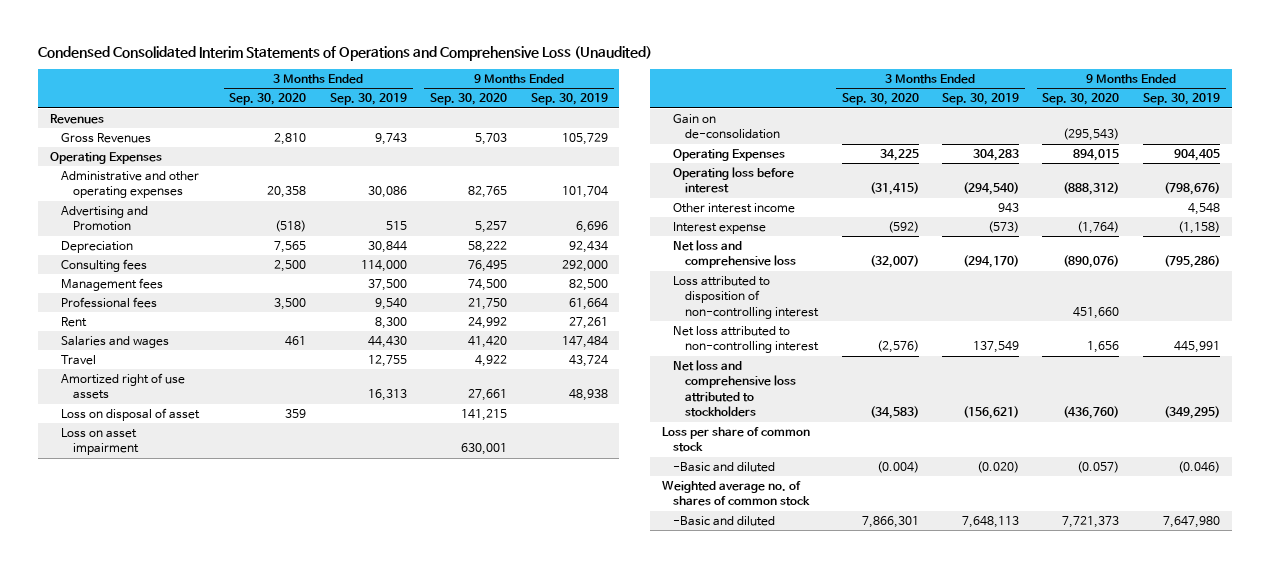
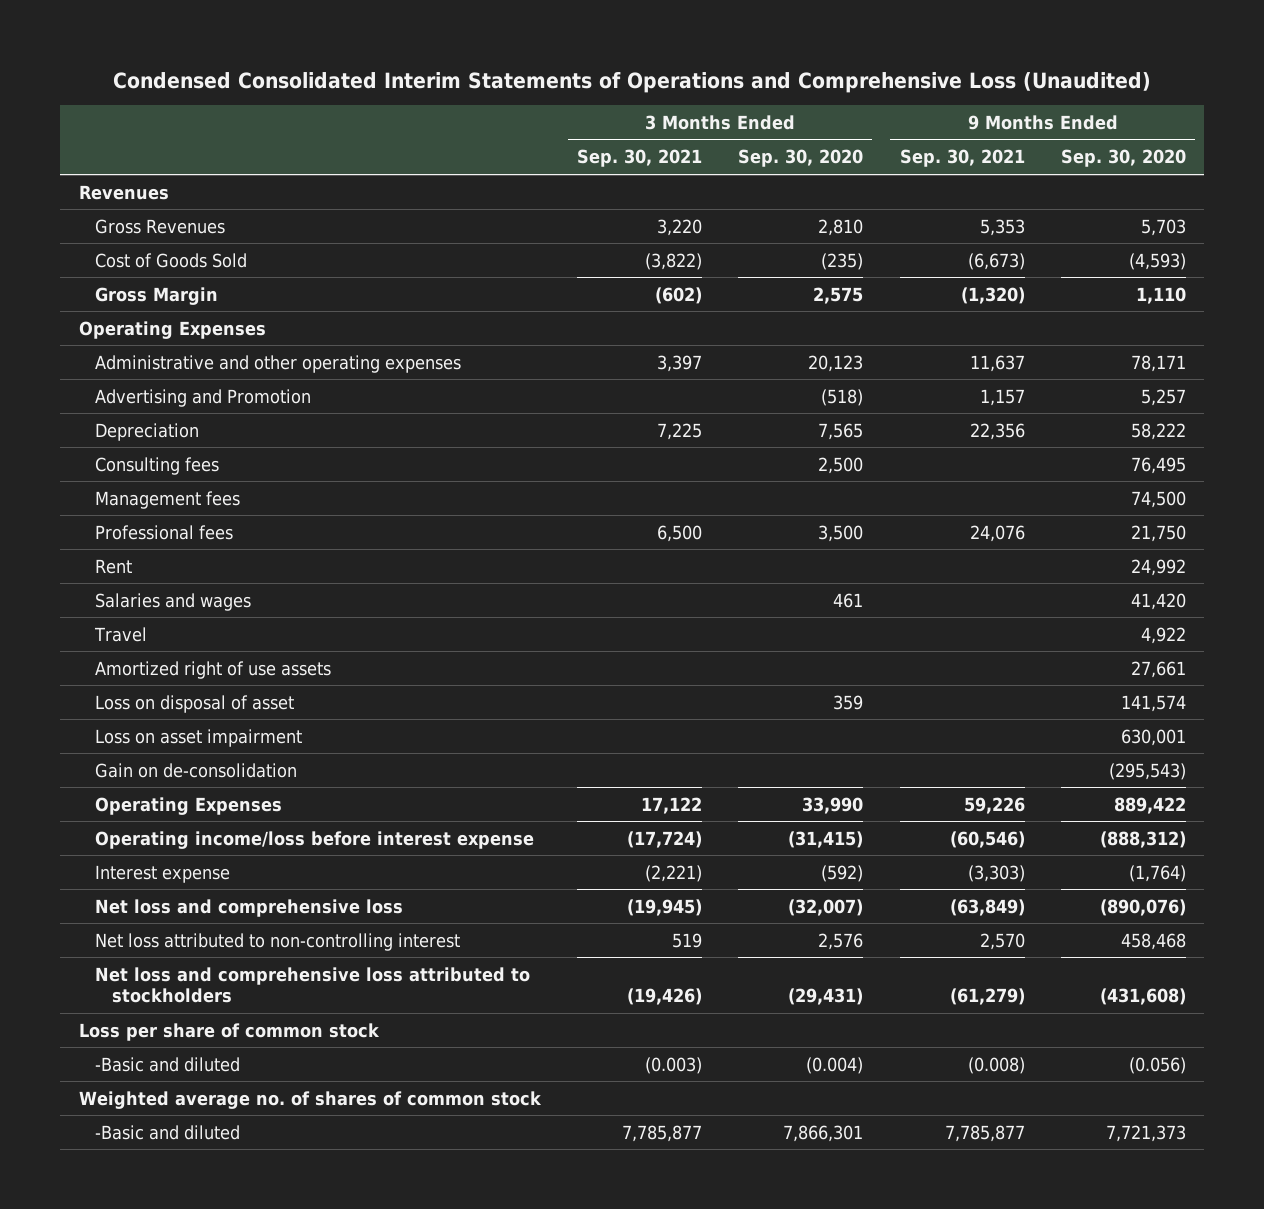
[329,93,407,106] Sep. 30, 2019 -> none
[530,93,608,106] Sep. 30, 2019 -> none
none -> [576,149,702,168] Sep. 30, 2021
none -> [899,149,1025,168] Sep. 30, 2021
none -> [95,252,248,268] Cost of Goods Sold
none -> [95,286,219,305] Gross Margin
[267,186,307,199] 20,358 -> [808,354,864,372] 20,123
[468,186,508,199] 82,765 -> [1130,354,1186,372] 78,171
[461,408,508,421] 141,215 -> [1120,694,1186,712] 141,574
[673,202,796,213] Other interest income -> none
[879,148,919,161] 34,225 -> [802,796,864,814] 33,990
[1073,148,1120,161] 894,015 -> [1113,796,1186,814] 889,422
[673,166,795,194] Operating loss before interest -> [95,830,535,849] Operating income/loss before interest expense
[673,275,820,319] Loss attributed to disposition of non-controlling interest -> none
[876,340,919,354] (2,576) -> [818,932,864,950] 2,576
[1087,341,1120,354] 1,656 -> [1120,932,1186,950] 458,468
[869,406,919,420] (34,583) -> [788,988,864,1006] (29,431)
[1063,406,1120,420] (436,760) -> [1099,988,1186,1006] (431,608)
[1077,460,1120,473] (0.057) -> [1128,1056,1186,1074] (0.056)

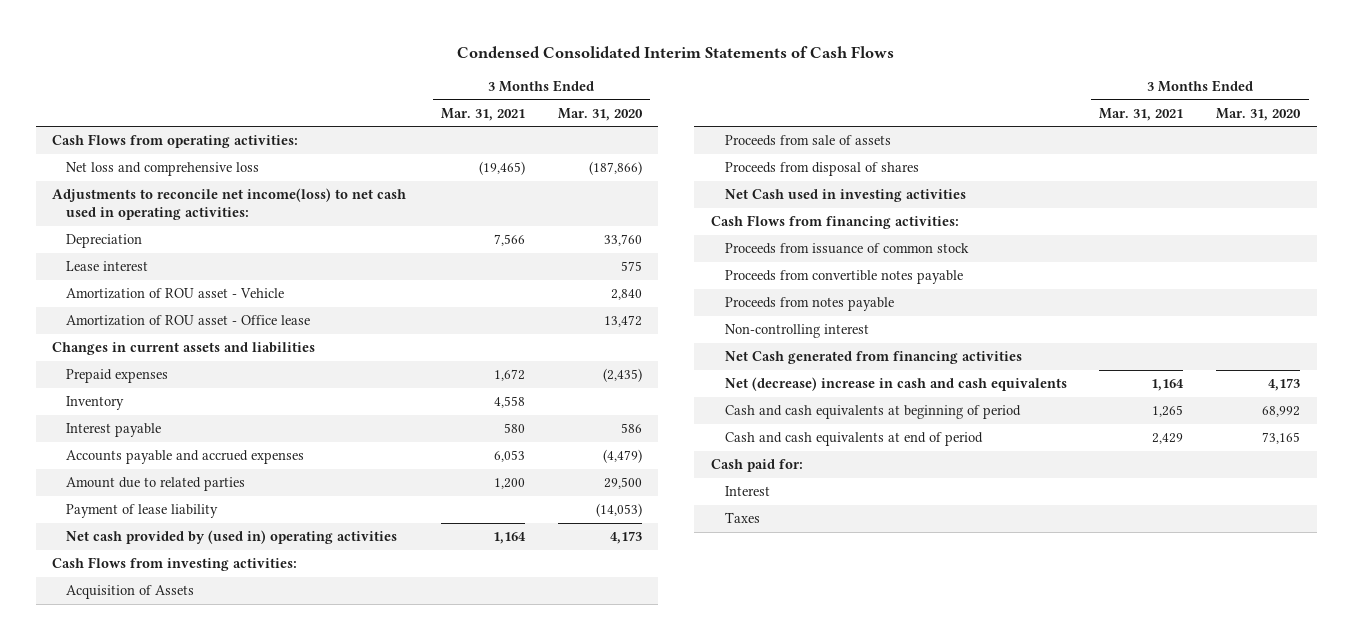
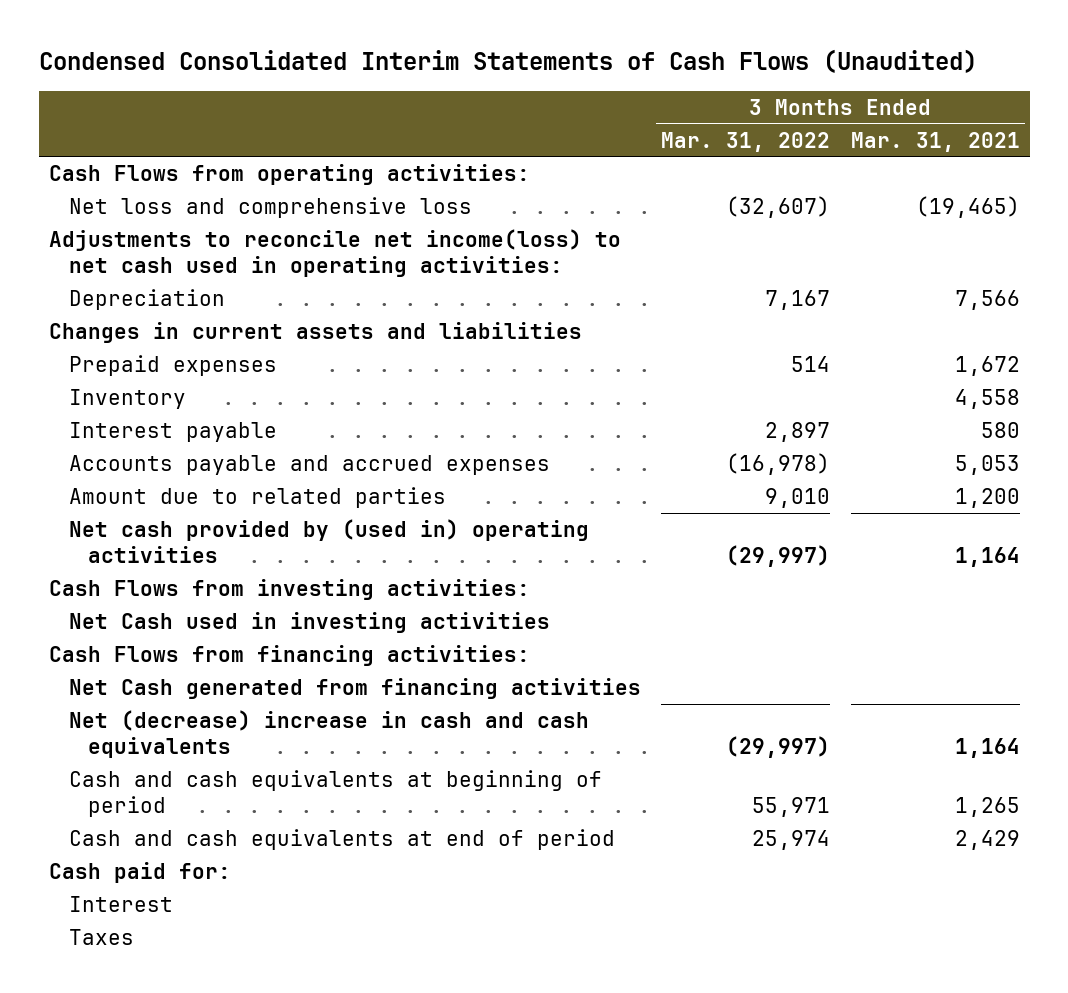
[457,46,895,59] Condensed Consolidated Interim Statements of Cash Flows -> [38,49,977,74] Condensed Consolidated Interim Statements of Cash Flows (Unaudited)
[557,107,643,121] Mar. 31, 2020 -> none
none -> [661,131,831,152] Mar. 31, 2022
[65,261,148,272] Lease interest -> none
[65,288,284,300] Amortization of ROU asset - Vehicle -> none
[65,315,310,327] Amortization of ROU asset - Office lease -> none
[493,450,525,463] 6,053 -> [954,454,1020,475] 5,053
[65,504,218,519] Payment of lease liability -> none
[65,585,194,600] Acquisition of Assets -> none
[724,135,891,147] Proceeds from sale of assets -> none
[724,162,919,177] Proceeds from disposal of shares -> none
[724,243,969,255] Proceeds from issuance of common stock -> none
[724,270,963,285] Proceeds from convertible notes payable -> none
[724,297,894,312] Proceeds from notes payable -> none
[724,324,869,339] Non-controlling interest -> none

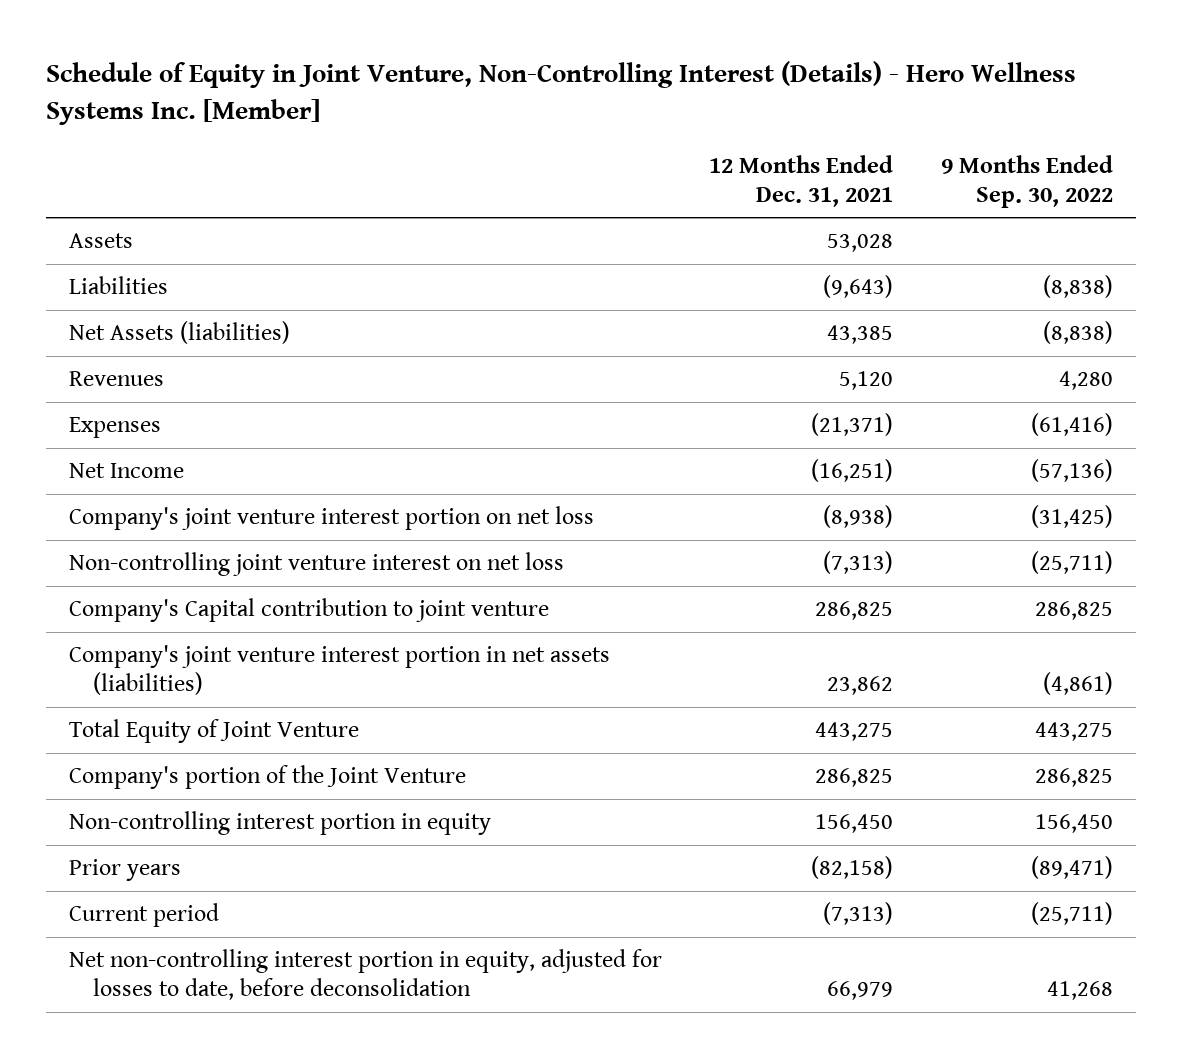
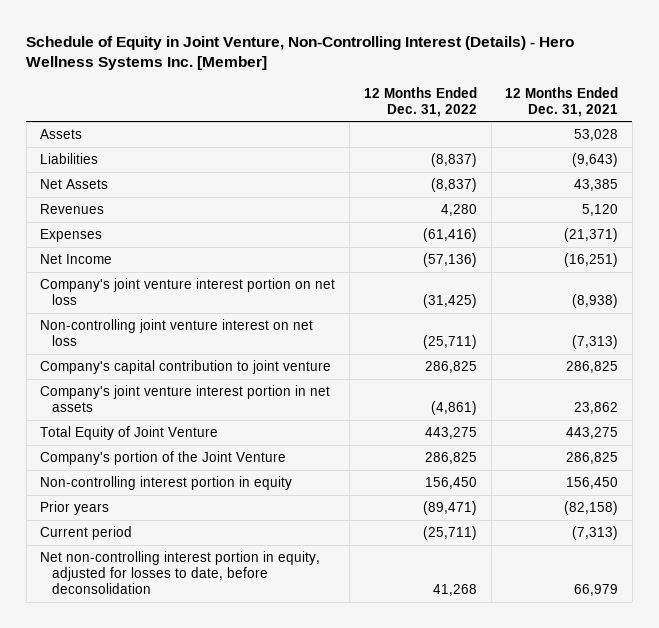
[940,154,1113,208] 9 Months Ended Sep. 30, 2022 -> none
none -> [363,86,477,117] 12 Months Ended Dec. 31, 2022
[69,321,291,345] Net Assets (liabilities) -> [40,178,109,189] Net Assets
[69,598,550,623] Company's Capital contribution to joint venture -> [40,359,332,374] Company's capital contribution to joint venture
[69,645,611,696] Company's joint venture interest portion in net assets (liabilities) -> [40,384,331,413] Company's joint venture interest portion in net assets

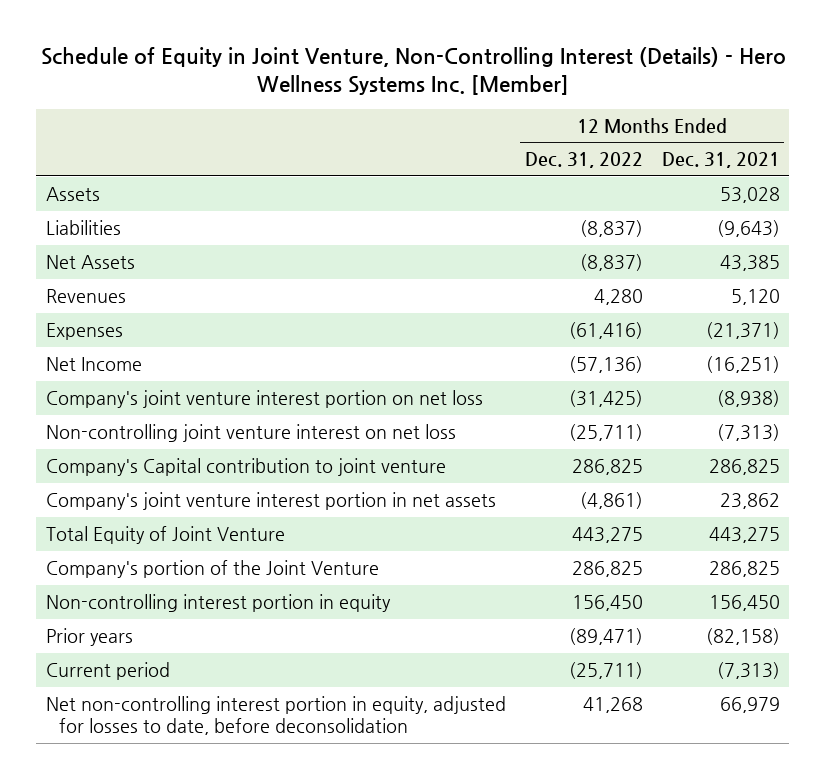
[40,359,332,374] Company's capital contribution to joint venture -> [45,458,446,477] Company's Capital contribution to joint venture

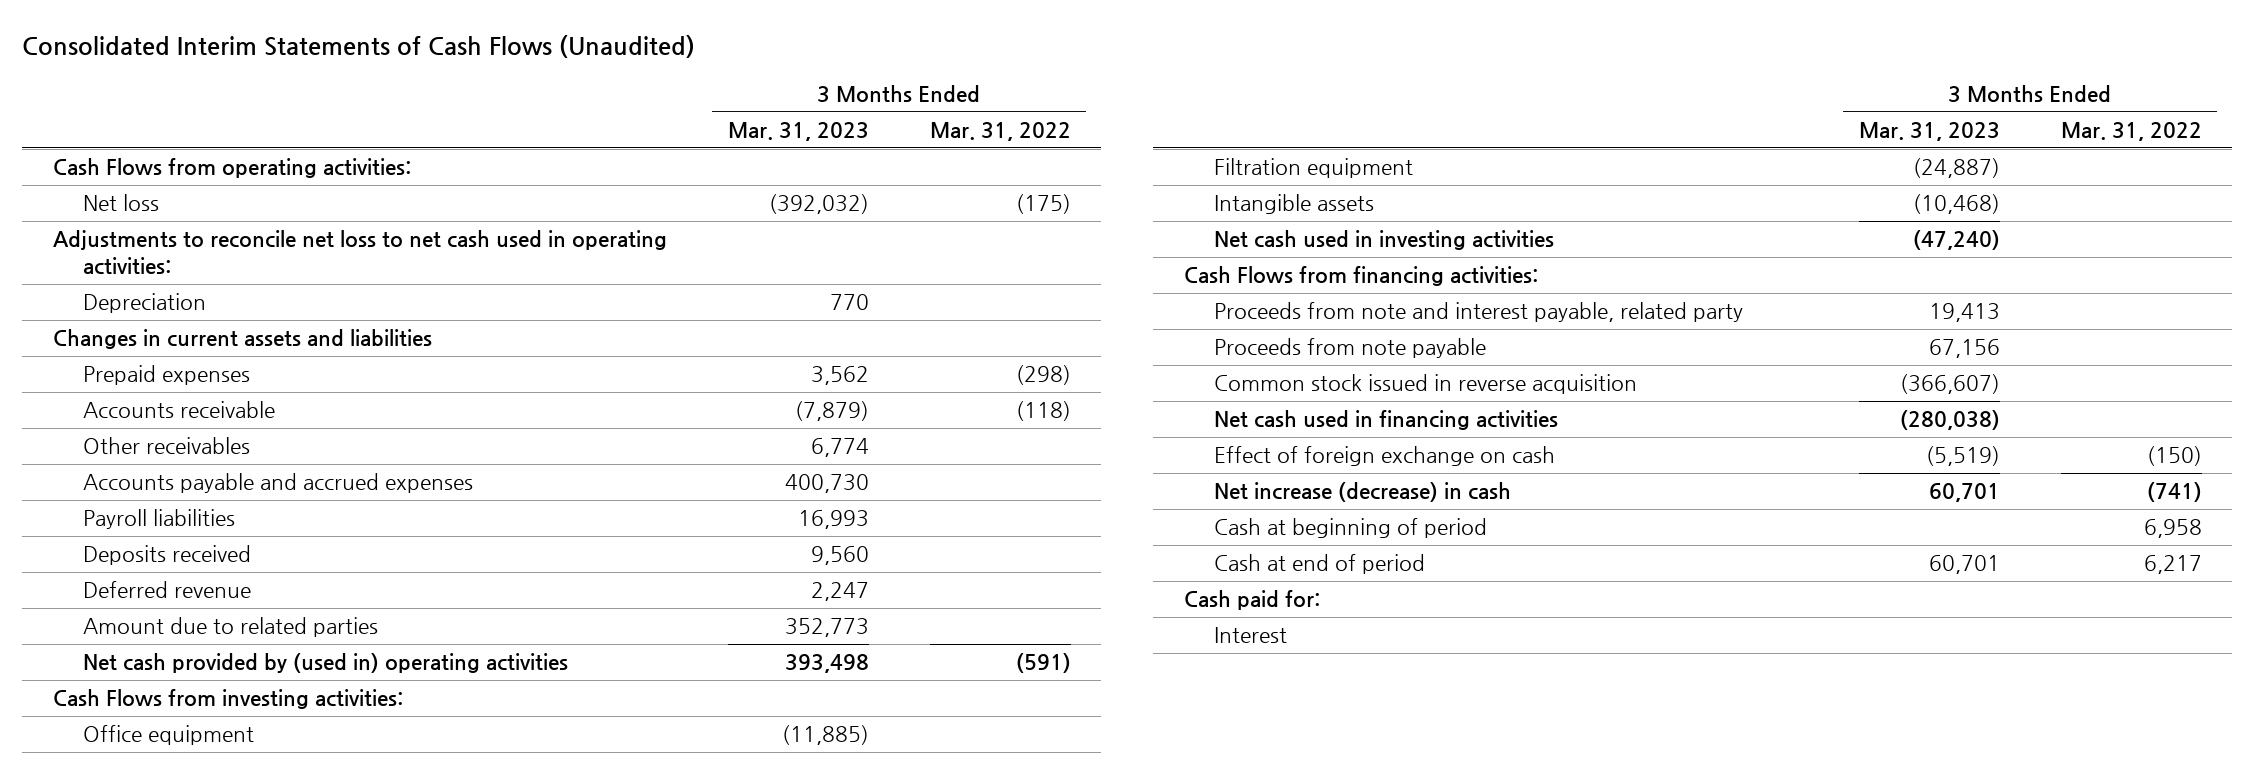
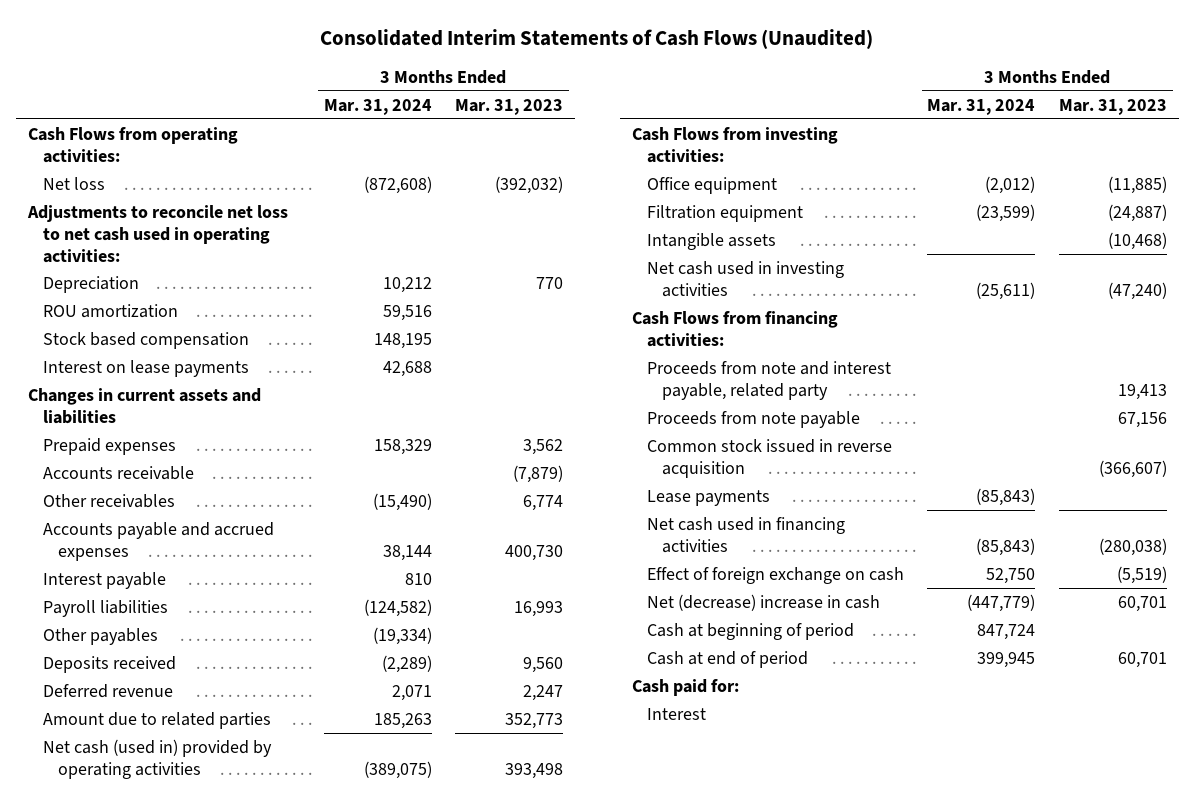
[929,121,1071,141] Mar. 31, 2022 -> none
none -> [323,98,432,115] Mar. 31, 2024
none -> [43,303,179,318] ROU amortization
none -> [43,331,250,349] Stock based compensation
none -> [43,359,250,377] Interest on lease payments
none -> [43,571,167,589] Interest payable
none -> [43,627,159,645] Other payables
[82,653,568,674] Net cash provided by (used in) operating activities -> [43,738,273,779] Net cash (used in) provided by operating activities
none -> [647,489,771,506] Lease payments
[1213,482,1511,503] Net increase (decrease) in cash -> [647,593,881,611] Net (decrease) increase in cash

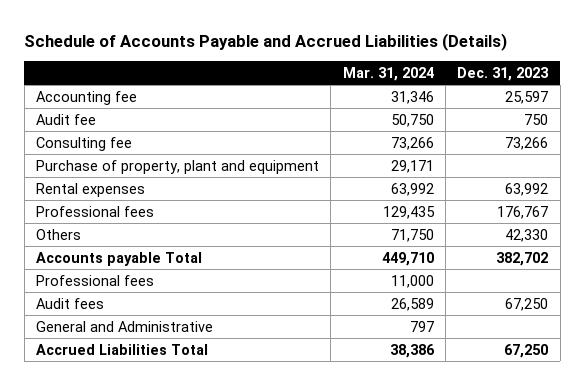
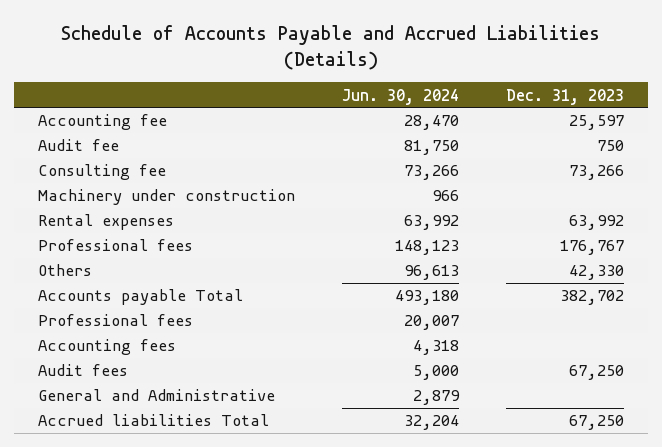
[342,66,434,81] Mar. 31, 2024 -> none
none -> [342,88,460,105] Jun. 30, 2024
[36,159,320,174] Purchase of property, plant and equipment -> none
none -> [37,189,295,206] Machinery under construction
none -> [37,339,176,356] Accounting fees
[36,343,209,355] Accrued Liabilities Total -> [37,414,269,427] Accrued liabilities Total

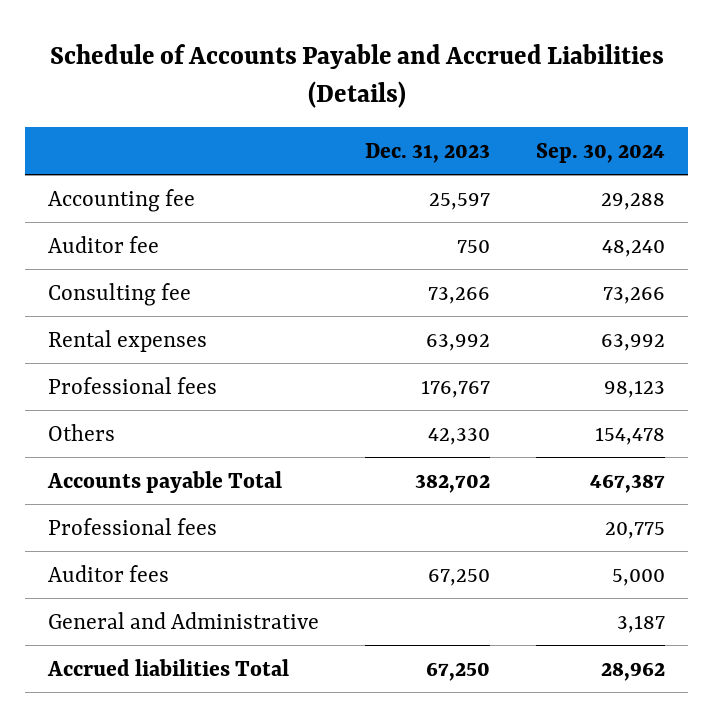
[342,88,460,105] Jun. 30, 2024 -> none
none -> [536,142,666,163] Sep. 30, 2024
[37,139,119,152] Audit fee -> [48,235,160,253] Auditor fee
[37,189,295,206] Machinery under construction -> none
[37,339,176,356] Accounting fees -> none
[37,364,128,377] Audit fees -> [48,564,170,582] Auditor fees

